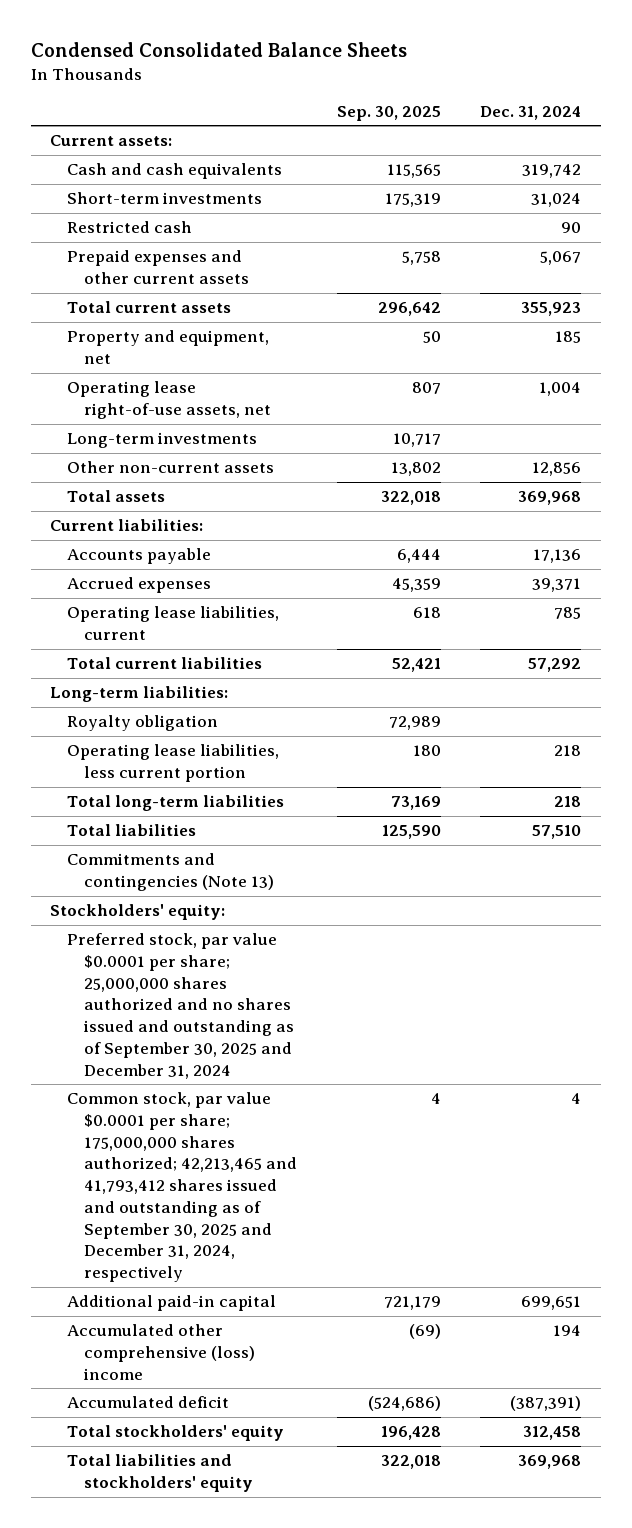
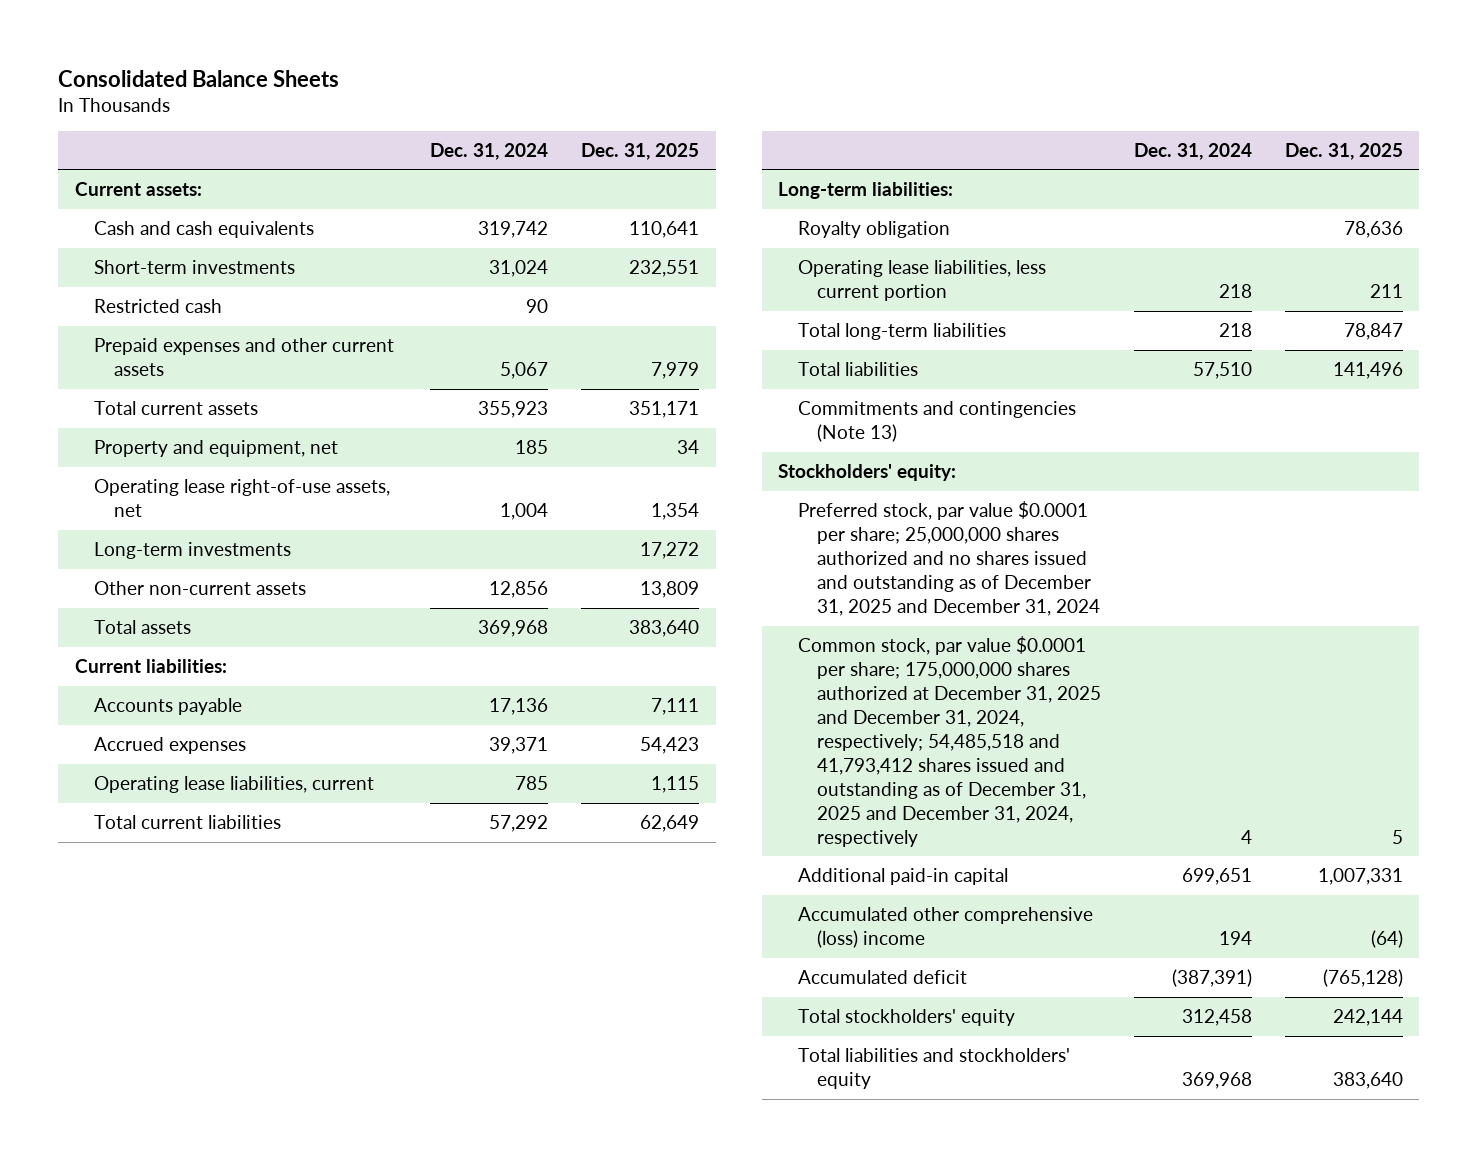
[30,41,407,57] Condensed Consolidated Balance Sheets -> [58,70,340,88] Consolidated Balance Sheets
[336,105,441,121] Sep. 30, 2025 -> none
none -> [581,142,700,160] Dec. 31, 2025
[67,933,295,1079] Preferred stock, par value $0.0001 per share; 25,000,000 shares authorized and no shares issued and outstanding as of September 30, 2025 and December 31, 2024 -> [797,500,1101,616] Preferred stock, par value $0.0001 per share; 25,000,000 shares authorized and no shares issued and outstanding as of December 31, 2025 and December 31, 2024
[67,1092,298,1283] Common stock, par value $0.0001 per share; 175,000,000 shares authorized; 42,213,465 and 41,793,412 shares issued and outstanding as of September 30, 2025 and December 31, 2024, respectively -> [797,635,1102,847] Common stock, par value $0.0001 per share; 175,000,000 shares authorized at December 31, 2025 and December 31, 2024, respectively; 54,485,518 and 41,793,412 shares issued and outstanding as of December 31, 2025 and December 31, 2024, respectively

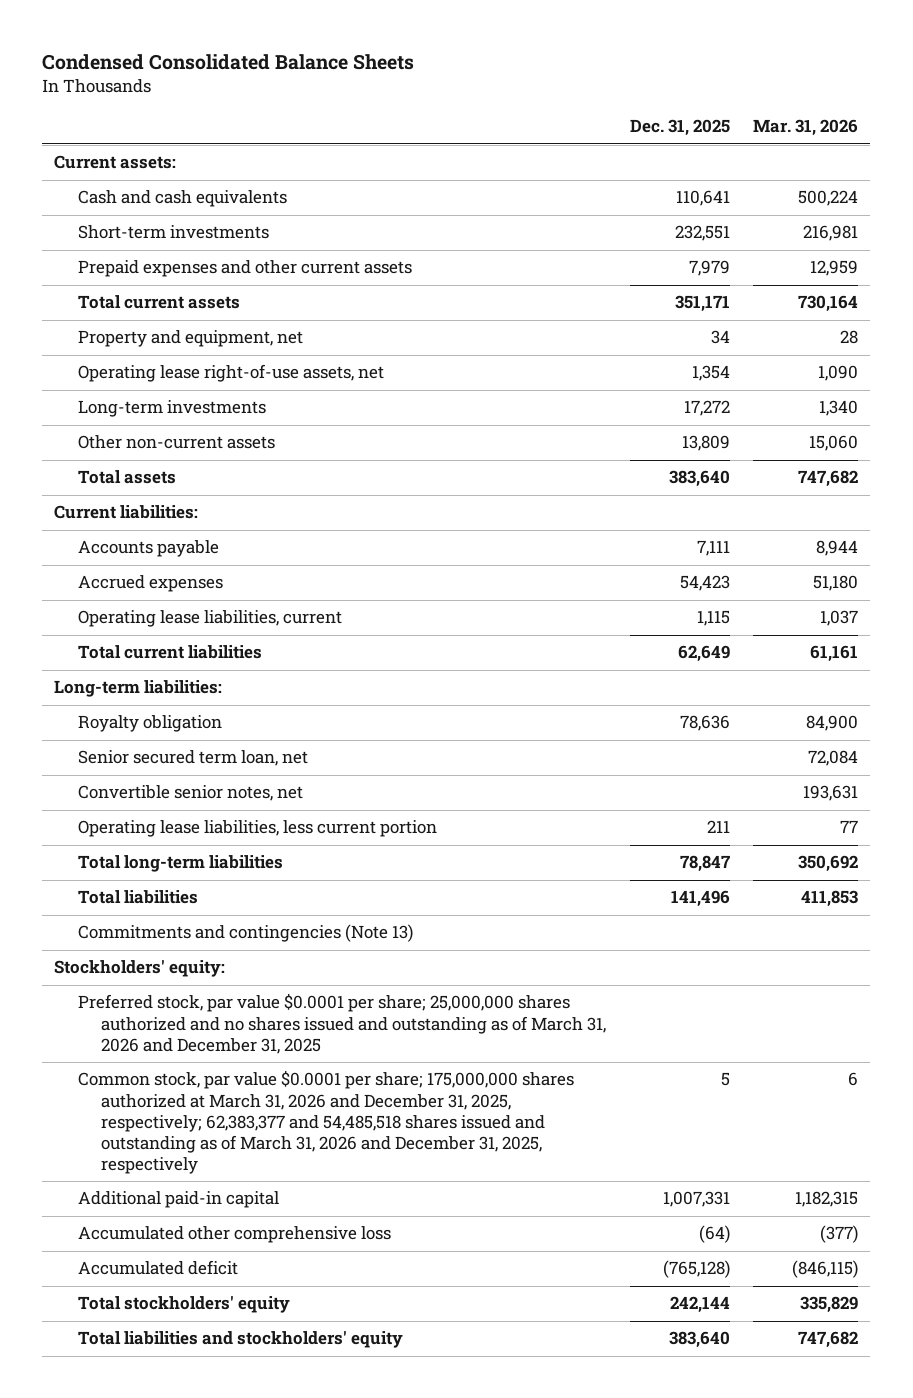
[58,70,340,88] Consolidated Balance Sheets -> [42,53,415,70] Condensed Consolidated Balance Sheets
[430,142,549,160] Dec. 31, 2024 -> none
none -> [753,119,859,137] Mar. 31, 2026
[94,298,223,313] Restricted cash -> none
none -> [77,750,308,767] Senior secured term loan, net
none -> [77,785,303,802] Convertible senior notes, net
[797,500,1101,616] Preferred stock, par value $0.0001 per share; 25,000,000 shares authorized and no shares issued and outstanding as of December 31, 2025 and December 31, 2024 -> [77,993,606,1054] Preferred stock, par value $0.0001 per share; 25,000,000 shares authorized and no shares issued and outstanding as of March 31, 2026 and December 31, 2025
[797,635,1102,847] Common stock, par value $0.0001 per share; 175,000,000 shares authorized at December 31, 2025 and December 31, 2024, respectively; 54,485,518 and 41,793,412 shares issued and outstanding as of December 31, 2025 and December 31, 2024, respectively -> [77,1070,574,1174] Common stock, par value $0.0001 per share; 175,000,000 shares authorized at March 31, 2026 and December 31, 2025, respectively; 62,383,377 and 54,485,518 shares issued and outstanding as of March 31, 2026 and December 31, 2025, respectively
[797,906,1093,948] Accumulated other comprehensive (loss) income -> [77,1226,391,1244] Accumulated other comprehensive loss

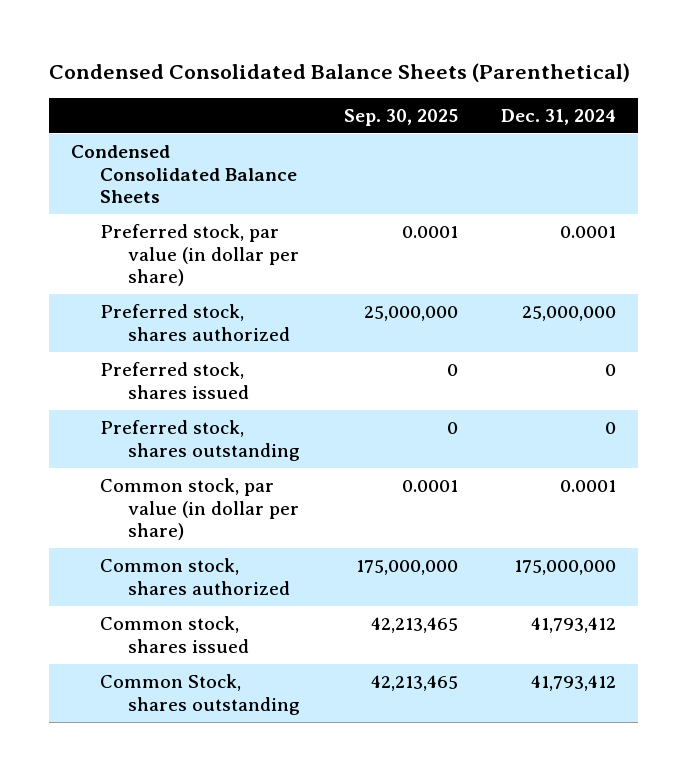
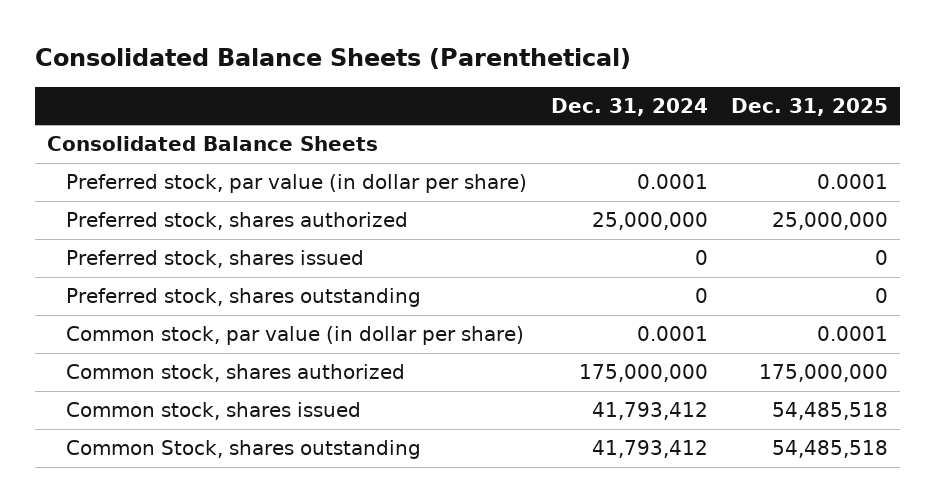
[49,62,631,82] Condensed Consolidated Balance Sheets (Parenthetical) -> [34,48,631,70] Consolidated Balance Sheets (Parenthetical)
[343,108,458,126] Sep. 30, 2025 -> none
none -> [730,97,888,116] Dec. 31, 2025
[71,145,297,203] Condensed Consolidated Balance Sheets -> [46,136,378,152] Consolidated Balance Sheets

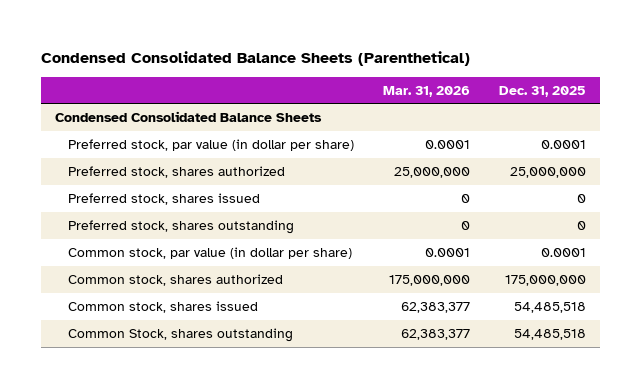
[34,48,631,70] Consolidated Balance Sheets (Parenthetical) -> [40,50,470,66] Condensed Consolidated Balance Sheets (Parenthetical)
[550,97,708,116] Dec. 31, 2024 -> none
none -> [382,85,470,97] Mar. 31, 2026
[46,136,378,152] Consolidated Balance Sheets -> [55,111,323,123] Condensed Consolidated Balance Sheets

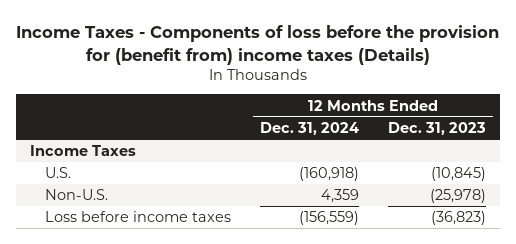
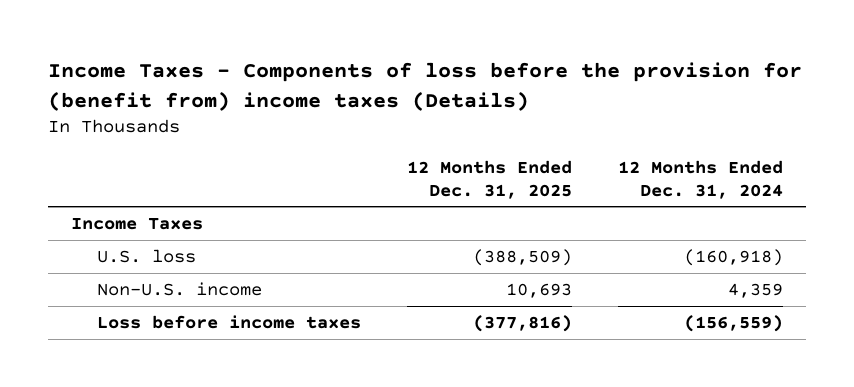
[387,122,486,136] Dec. 31, 2023 -> none
none -> [407,160,573,199] 12 Months Ended Dec. 31, 2025
[45,167,72,179] U.S. -> [97,249,197,264] U.S. loss
[45,189,109,201] Non-U.S. -> [97,282,263,297] Non-U.S. income

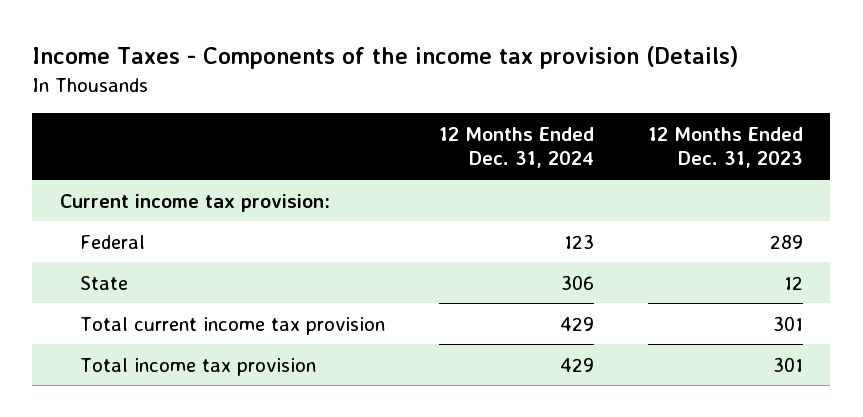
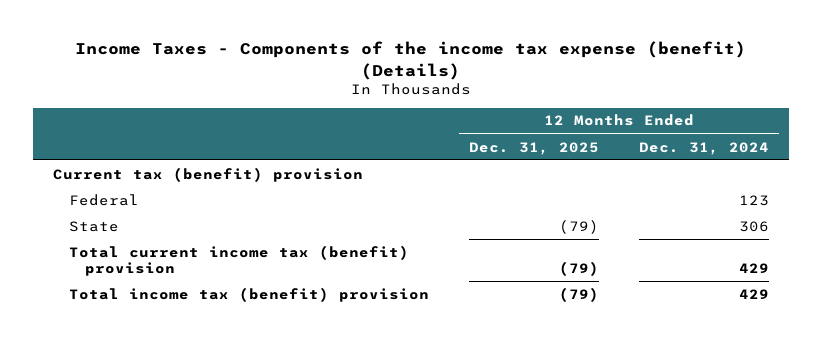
[32,46,739,70] Income Taxes - Components of the income tax provision (Details) -> [75,41,747,80] Income Taxes - Components of the income tax expense (benefit) (Details)
[648,126,804,169] 12 Months Ended Dec. 31, 2023 -> none
none -> [469,141,600,155] Dec. 31, 2025
[59,193,330,212] Current income tax provision: -> [53,166,364,182] Current tax (benefit) provision
[80,316,386,335] Total current income tax provision -> [69,244,410,276] Total current income tax (benefit) provision
[80,357,317,376] Total income tax provision -> [69,286,430,302] Total income tax (benefit) provision

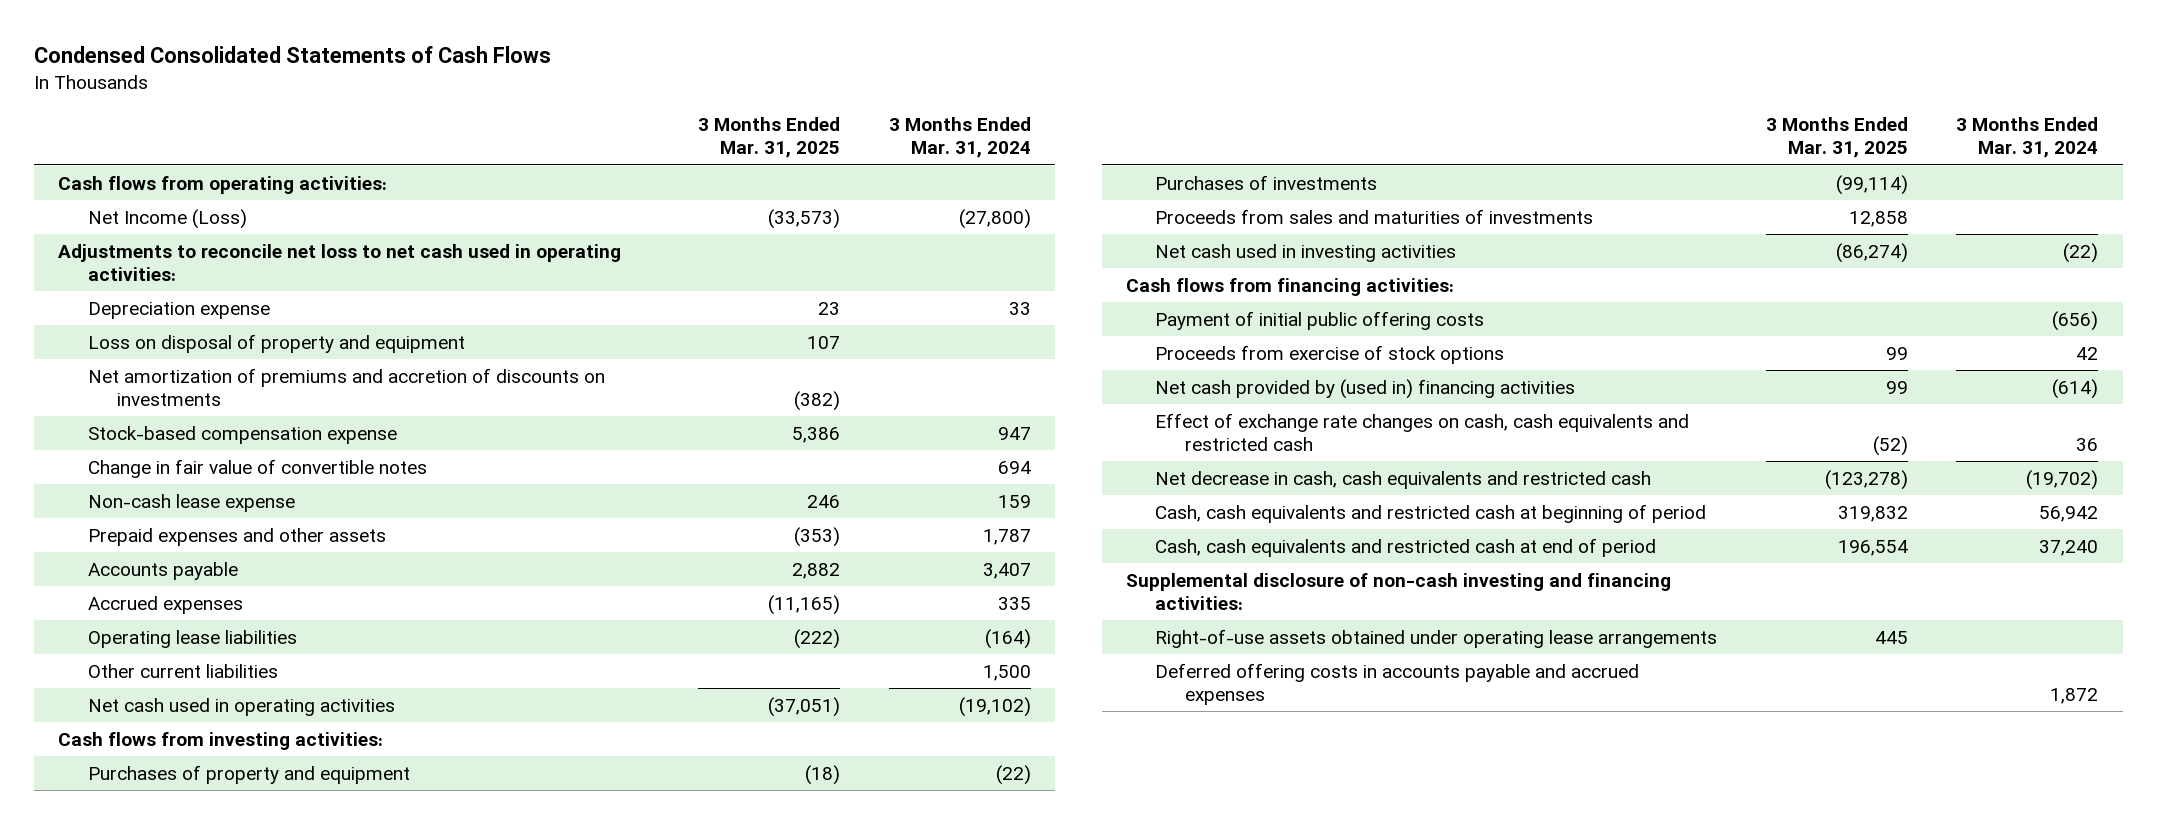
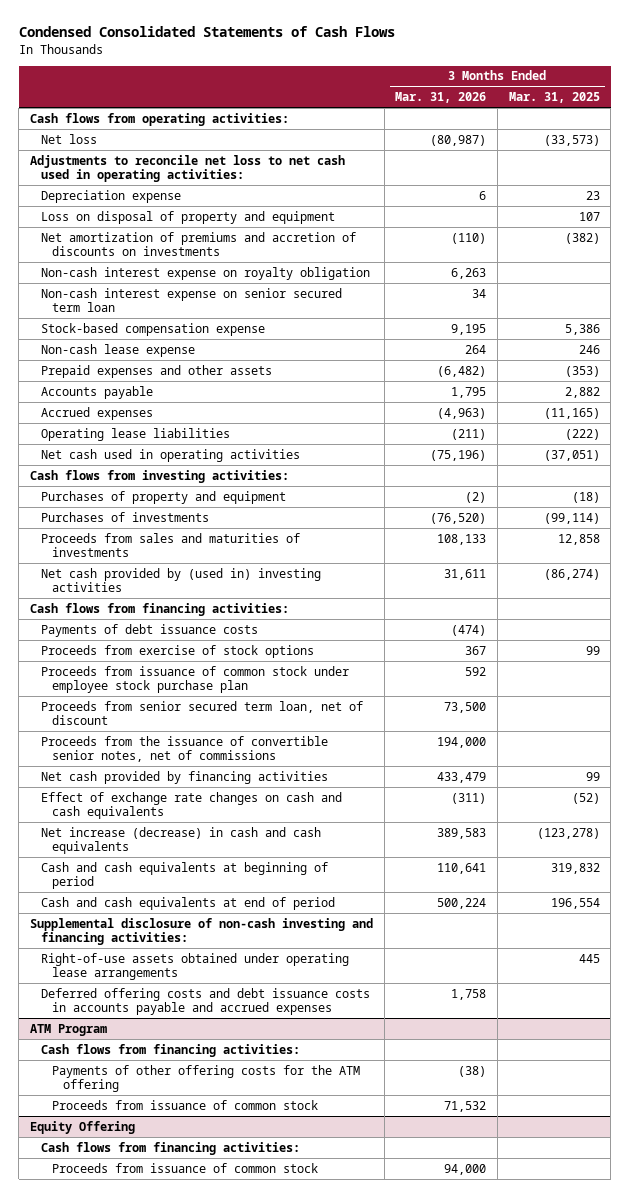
[888,117,1031,159] 3 Months Ended Mar. 31, 2024 -> none
none -> [395,92,487,104] Mar. 31, 2026
[87,208,247,229] Net Income (Loss) -> [40,133,97,144] Net loss
none -> [40,266,370,280] Non-cash interest expense on royalty obligation
none -> [40,287,342,312] Non-cash interest expense on senior secured term loan
[87,458,427,478] Change in fair value of convertible notes -> none
[87,663,278,678] Other current liabilities -> none
[1155,243,1457,262] Net cash used in investing activities -> [40,567,321,592] Net cash provided by (used in) investing activities
[1155,310,1485,330] Payment of initial public offering costs -> none
none -> [40,623,258,637] Payments of debt issuance costs
none -> [40,665,349,693] Proceeds from issuance of common stock under employee stock purchase plan
none -> [40,700,363,725] Proceeds from senior secured term loan, net of discount
none -> [40,735,328,762] Proceeds from the issuance of convertible senior notes, net of commissions
[1155,378,1576,399] Net cash provided by (used in) financing activities -> [40,770,328,784] Net cash provided by financing activities
[1155,412,1690,451] Effect of exchange rate changes on cash, cash equivalents and restricted cash -> [40,791,342,819] Effect of exchange rate changes on cash and cash equivalents
[1155,470,1652,489] Net decrease in cash, cash equivalents and restricted cash -> [40,826,321,854] Net increase (decrease) in cash and cash equivalents
[1155,503,1707,523] Cash, cash equivalents and restricted cash at beginning of period -> [40,861,328,889] Cash and cash equivalents at beginning of period
[1155,537,1657,557] Cash, cash equivalents and restricted cash at end of period -> [40,896,335,910] Cash and cash equivalents at end of period
[1155,662,1640,705] Deferred offering costs in accounts payable and accrued expenses -> [40,987,370,1015] Deferred offering costs and debt issuance costs in accounts payable and accrued expenses
none -> [30,1023,108,1036] ATM Program
none -> [40,1043,300,1057] Cash flows from financing activities:
none -> [51,1064,360,1092] Payments of other offering costs for the ATM offering
none -> [51,1099,318,1110] Proceeds from issuance of common stock
none -> [30,1120,136,1134] Equity Offering
none -> [40,1141,300,1155] Cash flows from financing activities:
none -> [51,1162,318,1173] Proceeds from issuance of common stock

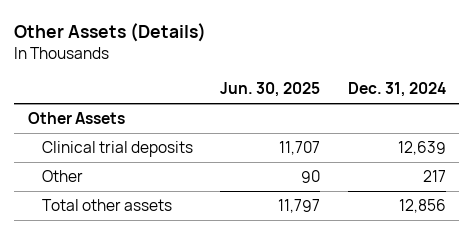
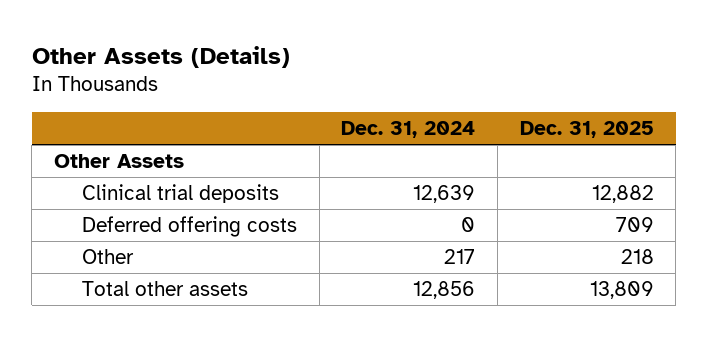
[220,82,321,98] Jun. 30, 2025 -> none
none -> [519,120,654,138] Dec. 31, 2025
none -> [81,216,297,238] Deferred offering costs

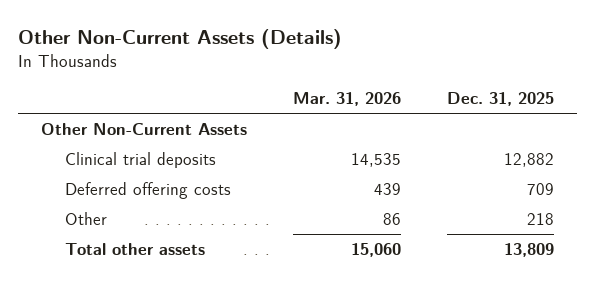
[31,45,290,68] Other Assets (Details) -> [17,28,342,49] Other Non-Current Assets (Details)
[341,120,476,138] Dec. 31, 2024 -> none
none -> [293,92,402,107] Mar. 31, 2026
[54,154,185,169] Other Assets -> [40,122,247,135] Other Non-Current Assets

